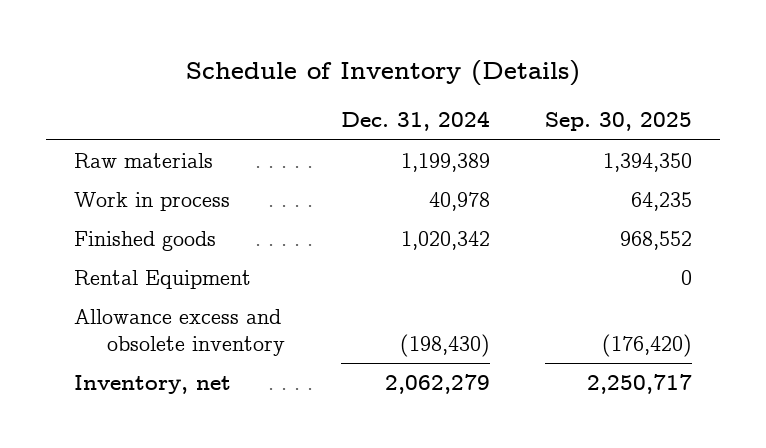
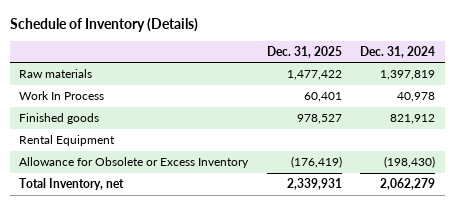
[545,112,693,132] Sep. 30, 2025 -> none
none -> [266,46,342,59] Dec. 31, 2025
[400,153,490,173] 1,199,389 -> [380,70,436,81] 1,397,819
[73,192,230,212] Work in process -> [19,91,105,101] Work In Process
[400,231,490,251] 1,020,342 -> [390,114,436,125] 821,912
[73,309,285,356] Allowance excess and obsolete inventory -> [19,157,250,169] Allowance for Obsolete or Excess Inventory
[73,375,231,395] Inventory, net -> [19,178,125,191] Total Inventory, net

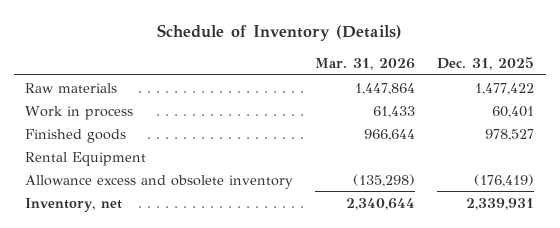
[360,46,436,59] Dec. 31, 2024 -> none
none -> [315,57,416,70] Mar. 31, 2026
[19,91,105,101] Work In Process -> [25,105,134,120] Work in process
[19,157,250,169] Allowance for Obsolete or Excess Inventory -> [25,174,294,189] Allowance excess and obsolete inventory
[19,178,125,191] Total Inventory, net -> [25,197,123,212] Inventory, net

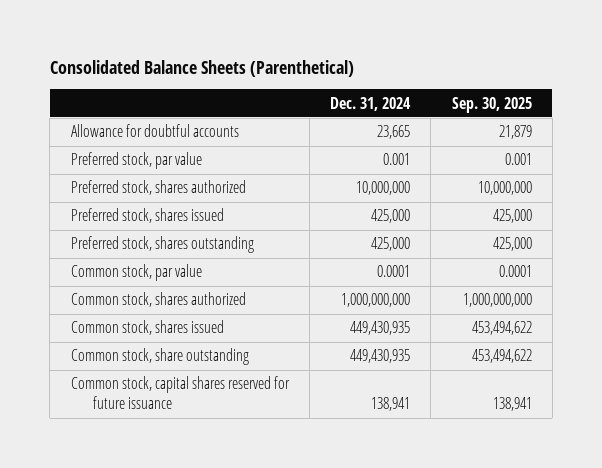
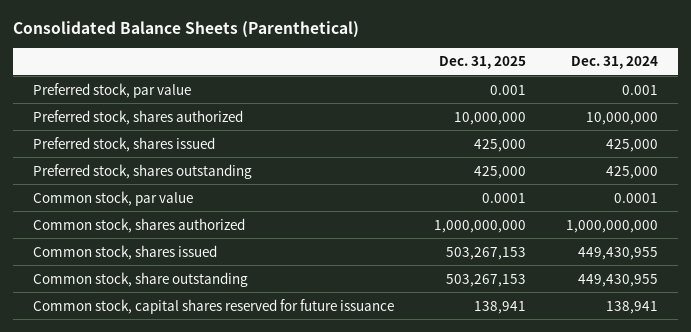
[451,96,532,113] Sep. 30, 2025 -> none
none -> [439,56,527,70] Dec. 31, 2025
[70,124,239,138] Allowance for doubtful accounts -> none
[350,321,411,336] 449,430,935 -> [578,246,659,260] 449,430,955
[350,349,411,364] 449,430,935 -> [578,273,659,287] 449,430,955

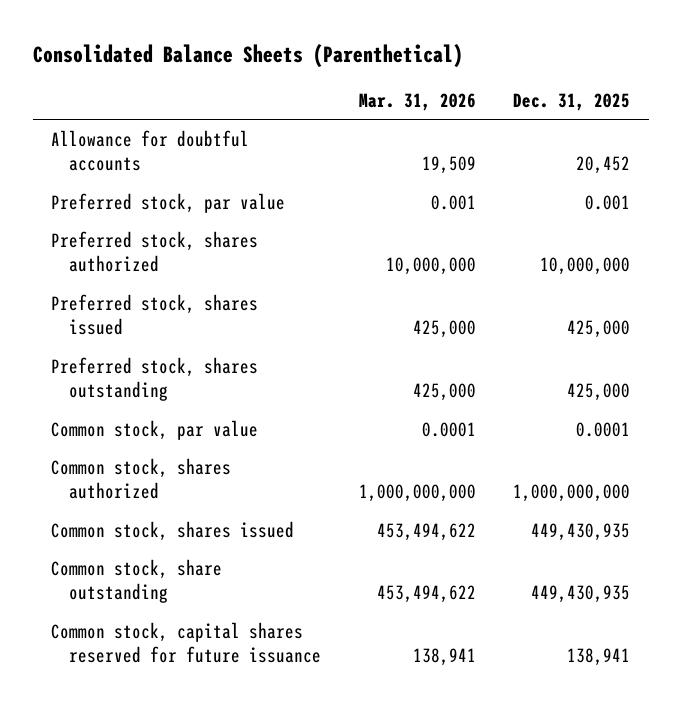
[571,56,659,70] Dec. 31, 2024 -> none
none -> [358,92,476,111] Mar. 31, 2026
none -> [51,129,250,172] Allowance for doubtful accounts
[446,246,527,260] 503,267,153 -> [531,522,631,541] 449,430,935
[446,273,527,287] 503,267,153 -> [531,585,631,604] 449,430,935

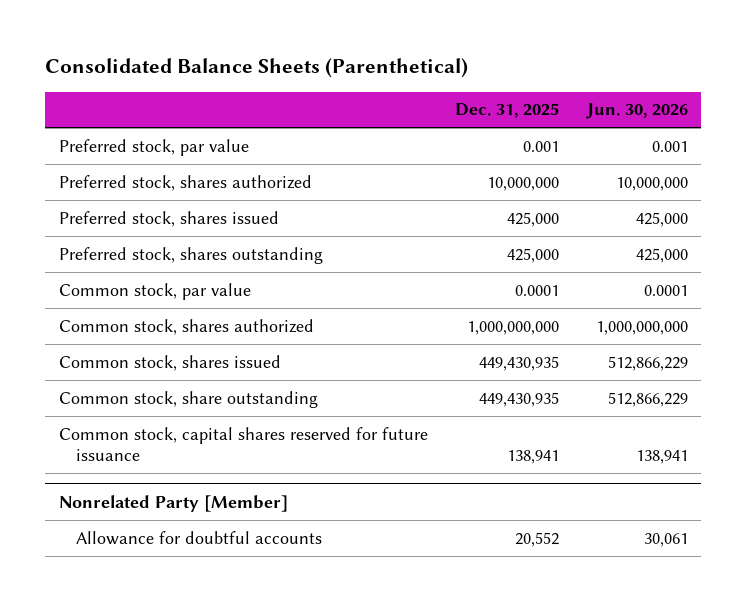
[358,92,476,111] Mar. 31, 2026 -> none
none -> [585,103,688,120] Jun. 30, 2026
[51,129,250,172] Allowance for doubtful accounts -> none
none -> [59,494,289,512] Nonrelated Party [Member]
none -> [75,530,322,545] Allowance for doubtful accounts

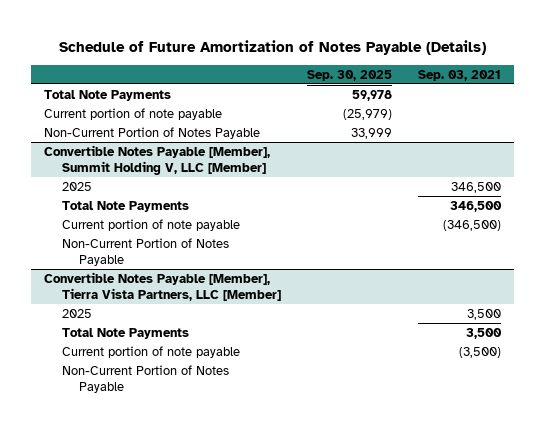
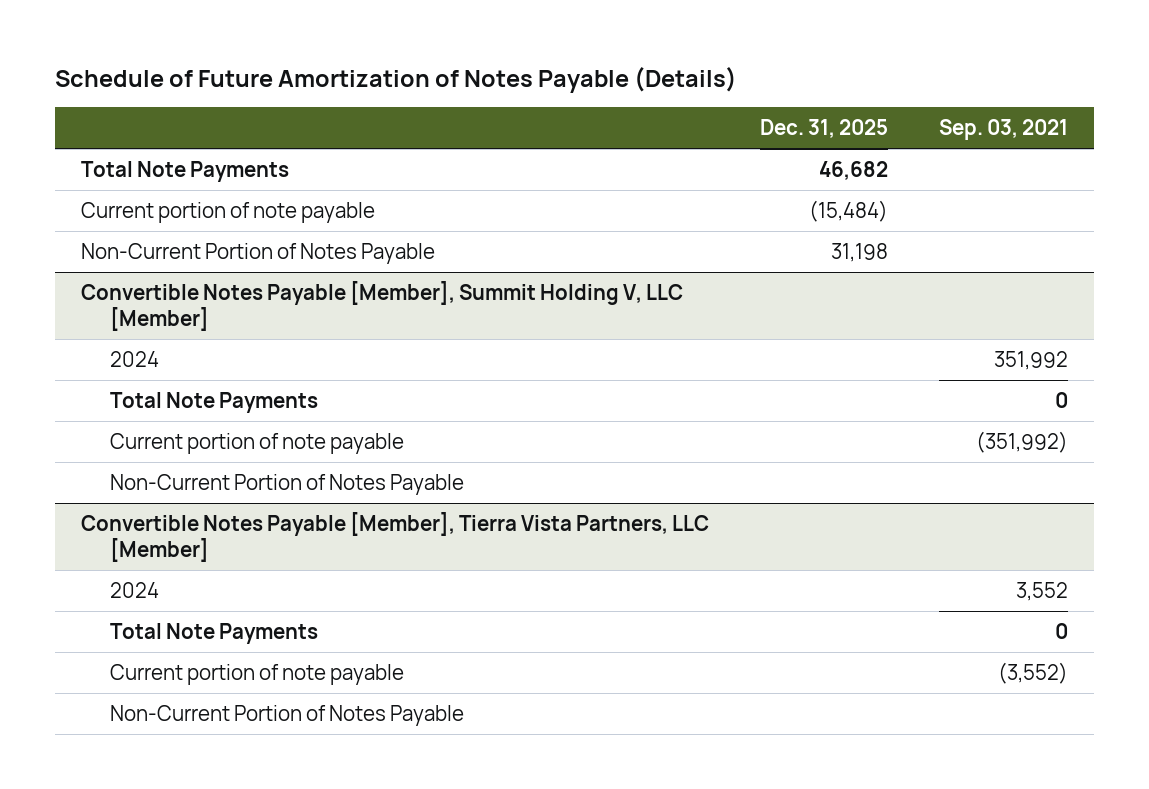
[306,69,392,81] Sep. 30, 2025 -> none
none -> [759,119,888,139] Dec. 31, 2025
[61,182,92,192] 2025 -> none
none -> [109,351,159,368] 2024
[449,201,502,213] 346,500 -> [1054,392,1068,409] 0
[442,220,501,232] (346,500) -> [975,431,1068,454] (351,992)
[61,309,92,319] 2025 -> none
none -> [109,582,159,599] 2024
[465,328,502,340] 3,500 -> [1054,623,1068,640] 0
[458,347,501,359] (3,500) -> [997,662,1068,685] (3,552)

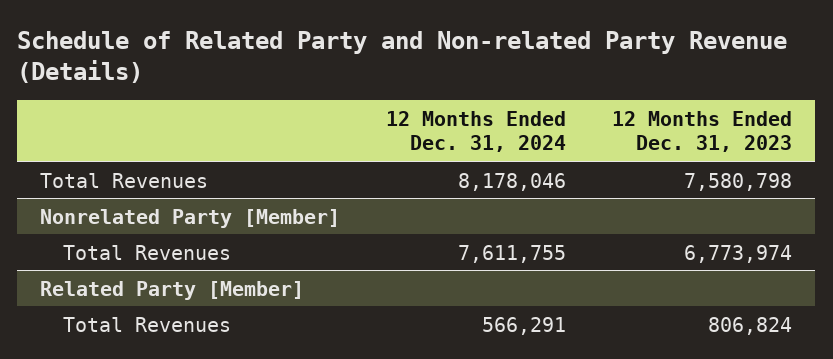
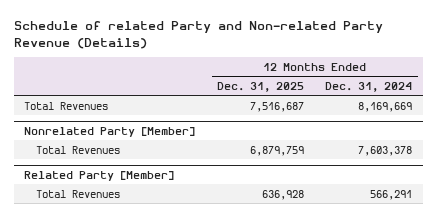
[17,30,788,84] Schedule of Related Party and Non-related Party Revenue (Details) -> [13,21,383,49] Schedule of related Party and Non-related Party Revenue (Details)
[612,110,793,153] 12 Months Ended Dec. 31, 2023 -> none
none -> [216,81,304,92] Dec. 31, 2025
[458,172,567,191] 8,178,046 -> [358,101,413,112] 8,169,669
[458,244,567,263] 7,611,755 -> [358,145,413,156] 7,603,378

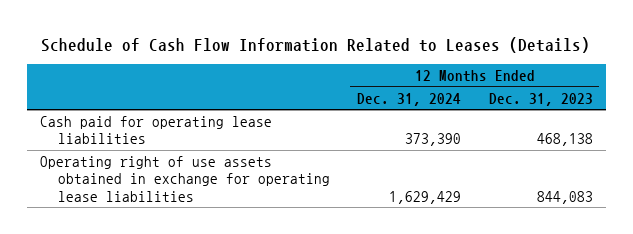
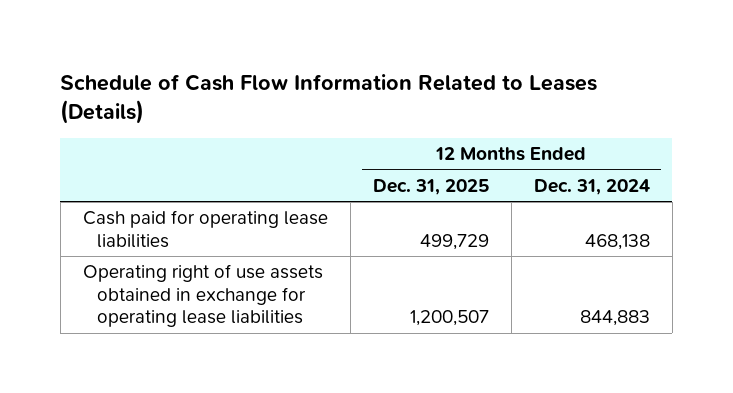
[488,92,593,106] Dec. 31, 2023 -> none
none -> [372,178,489,195] Dec. 31, 2025
[405,133,462,147] 373,390 -> [584,233,650,250] 468,138
[389,190,462,204] 1,629,429 -> [579,310,650,327] 844,883

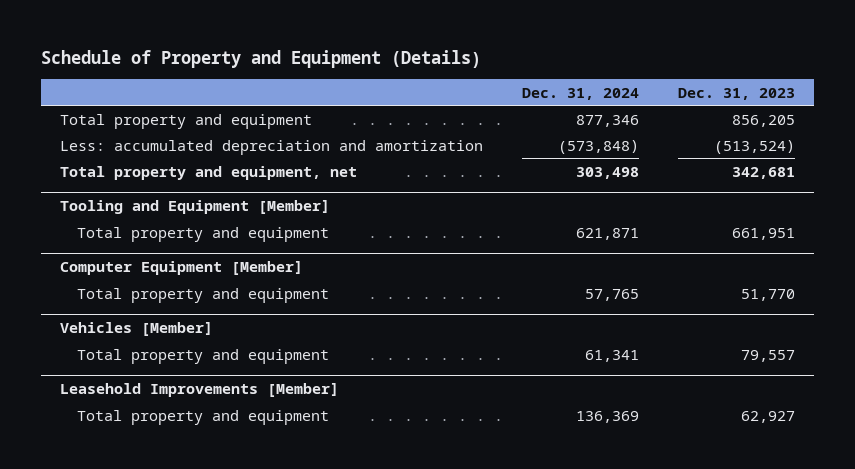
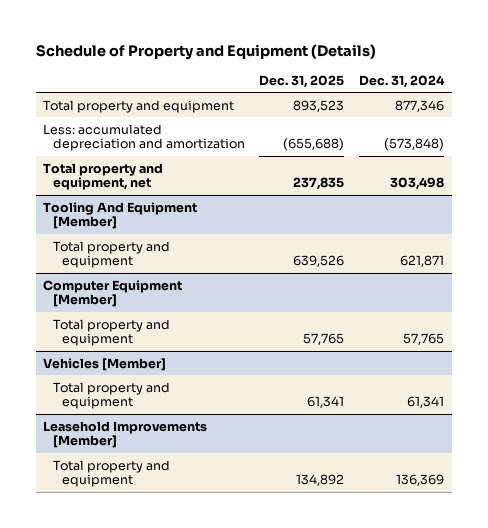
[677,87,795,100] Dec. 31, 2023 -> none
none -> [259,74,345,88] Dec. 31, 2025
[60,200,331,215] Tooling and Equipment [Member] -> [43,201,198,230] Tooling And Equipment [Member]

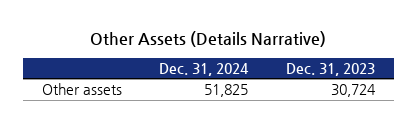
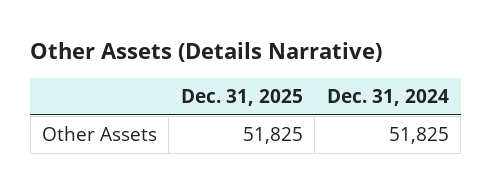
[286,62,376,76] Dec. 31, 2023 -> none
none -> [180,88,303,106] Dec. 31, 2025
[41,83,122,96] Other assets -> [42,126,158,142] Other Assets

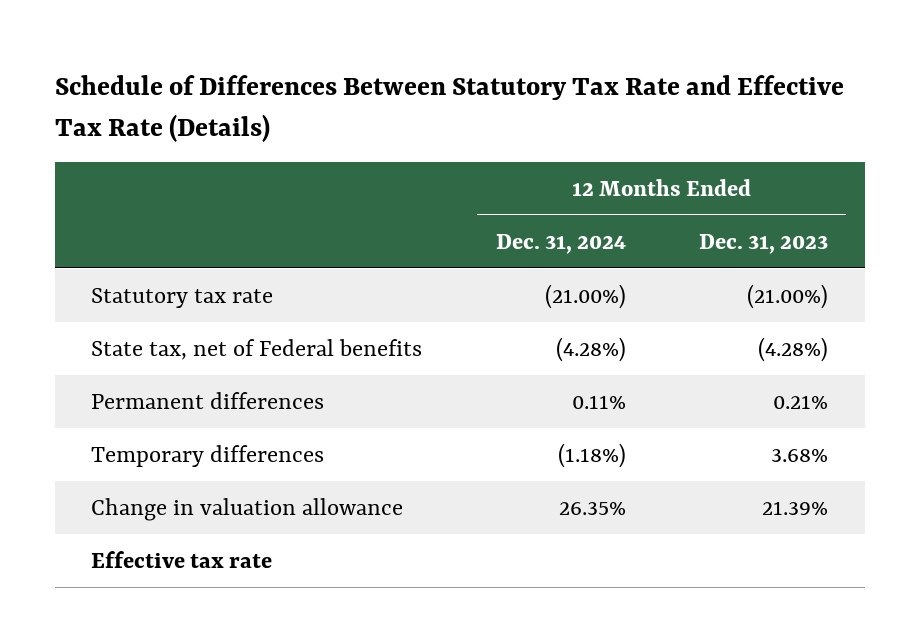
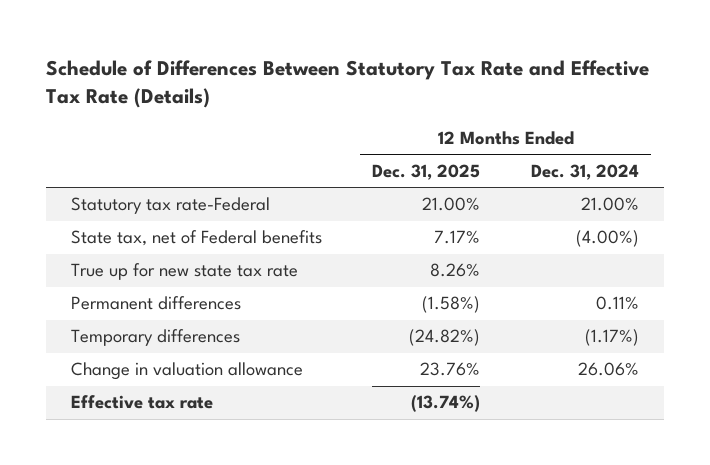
[699,233,829,254] Dec. 31, 2023 -> none
none -> [372,163,481,180] Dec. 31, 2025
[91,287,274,308] Statutory tax rate -> [71,197,271,215] Statutory tax rate-Federal
[544,283,626,309] (21.00%) -> [580,197,639,212] 21.00%
[555,336,626,362] (4.28%) -> [575,230,639,248] (4.00%)
none -> [71,263,299,281] True up for new state tax rate
[557,442,626,468] (1.18%) -> [584,329,639,347] (1.17%)
[558,501,626,515] 26.35% -> [577,362,639,377] 26.06%

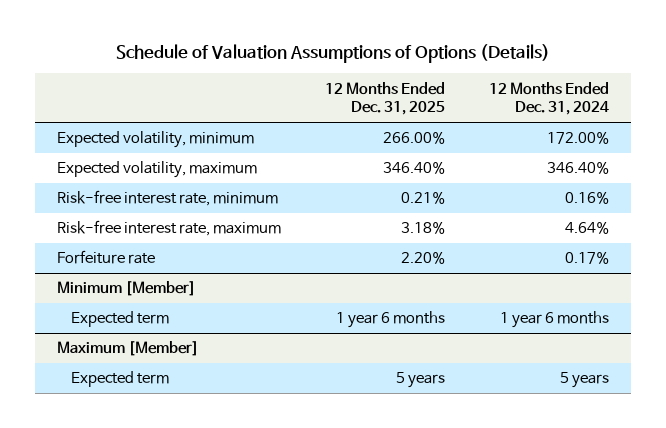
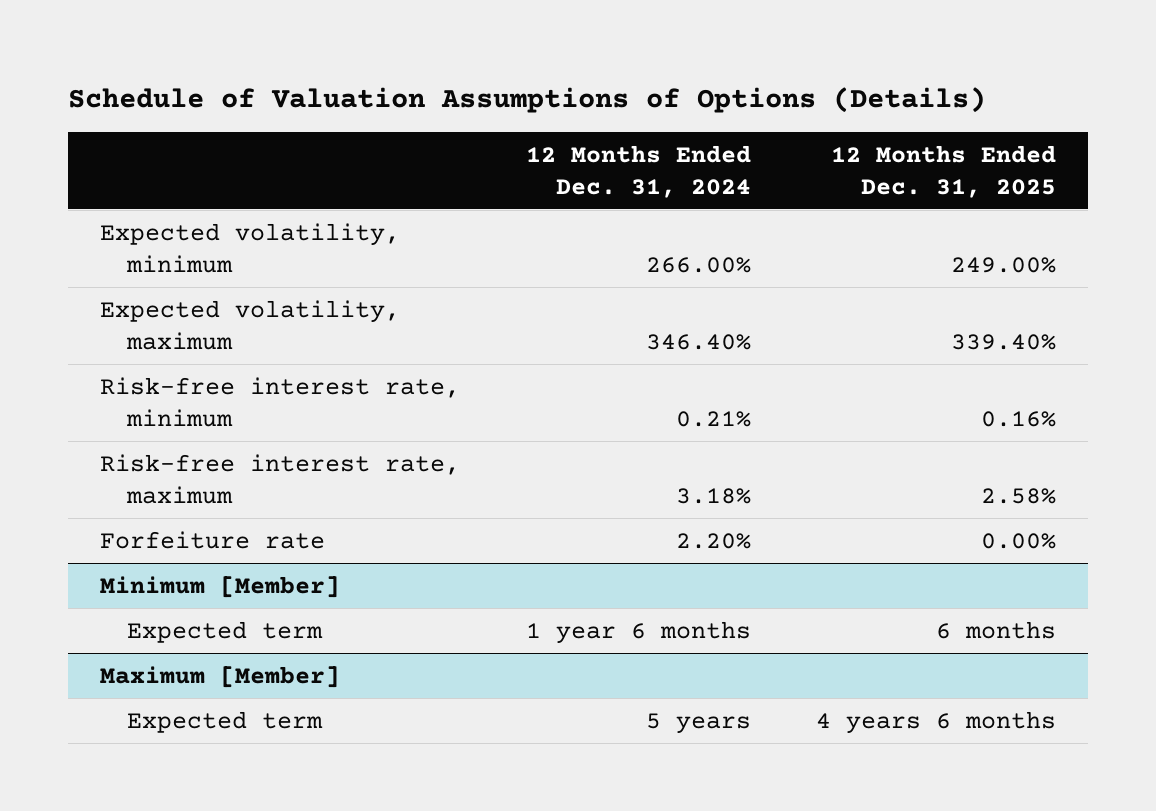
[383,131,446,145] 266.00% -> [950,256,1056,273] 249.00%
[547,131,610,145] 172.00% -> [645,256,751,273] 266.00%
[383,161,446,175] 346.40% -> [950,333,1056,350] 339.40%
[401,191,446,205] 0.21% -> [980,410,1056,427] 0.16%
[565,191,610,205] 0.16% -> [675,410,751,427] 0.21%
[401,221,446,235] 3.18% -> [980,487,1056,504] 2.58%
[565,221,610,235] 4.64% -> [675,487,751,504] 3.18%
[401,251,446,265] 2.20% -> [980,532,1056,549] 0.00%
[565,251,610,265] 0.17% -> [675,532,751,549] 2.20%
[336,311,446,329] 1 year 6 months -> [935,620,1056,639] 6 months
[396,372,446,389] 5 years -> [815,710,1056,734] 4 years 6 months

